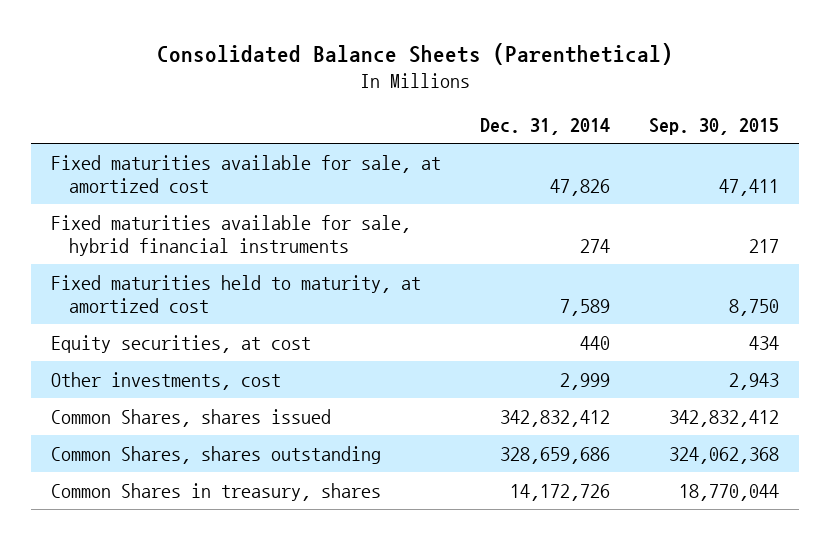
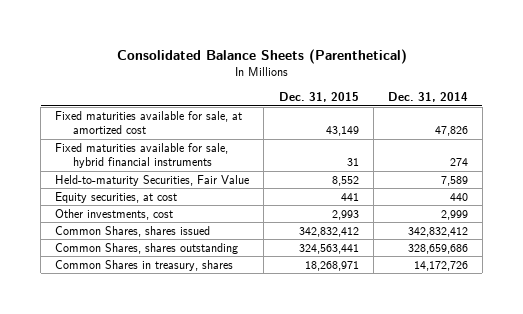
[649,118,780,136] Sep. 30, 2015 -> none
none -> [278,92,359,103] Dec. 31, 2015
[50,274,421,313] Fixed maturities held to maturity, at amortized cost -> [55,174,250,186] Held-to-maturity Securities, Fair Value

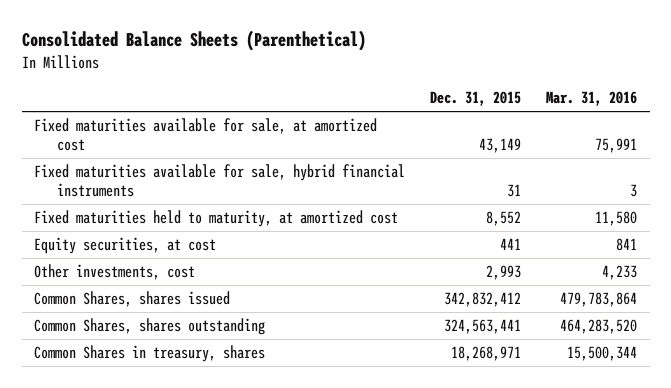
[387,92,468,103] Dec. 31, 2014 -> none
none -> [546,91,638,107] Mar. 31, 2016
[55,174,250,186] Held-to-maturity Securities, Fair Value -> [34,210,399,228] Fixed maturities held to maturity, at amortized cost

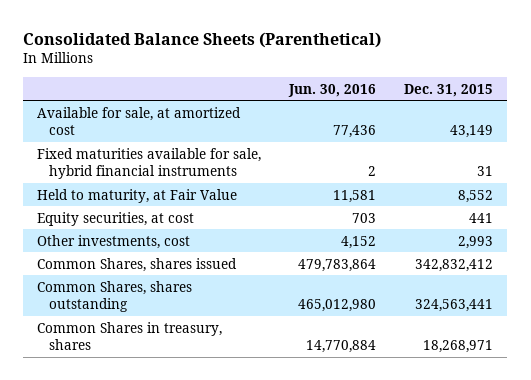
[546,91,638,107] Mar. 31, 2016 -> none
none -> [288,83,377,97] Jun. 30, 2016
[34,118,378,152] Fixed maturities available for sale, at amortized cost -> [37,106,242,136] Available for sale, at amortized cost
[34,210,399,228] Fixed maturities held to maturity, at amortized cost -> [37,188,238,203] Held to maturity, at Fair Value

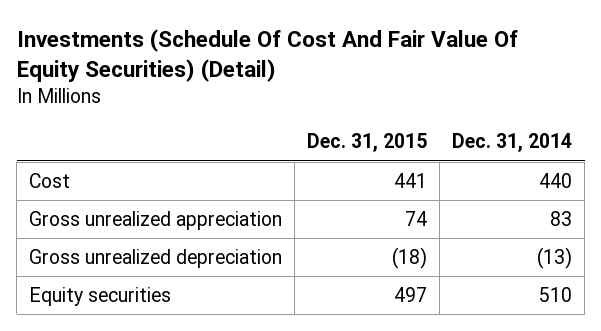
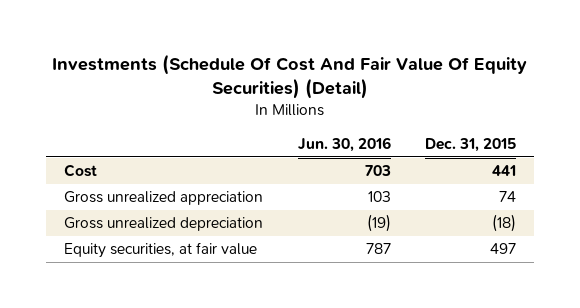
[452,133,573,153] Dec. 31, 2014 -> none
none -> [297,137,391,153] Jun. 30, 2016
[29,286,172,306] Equity securities -> [63,242,257,259] Equity securities, at fair value

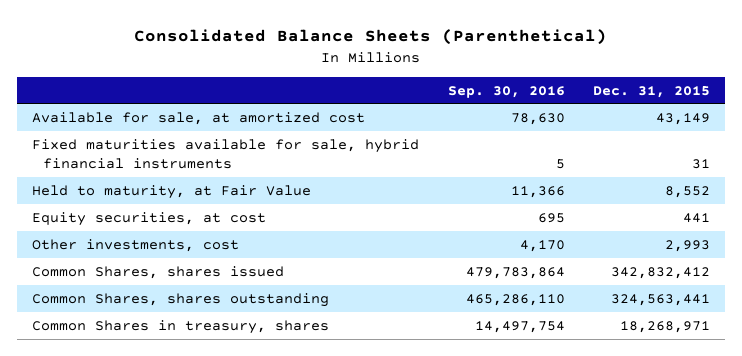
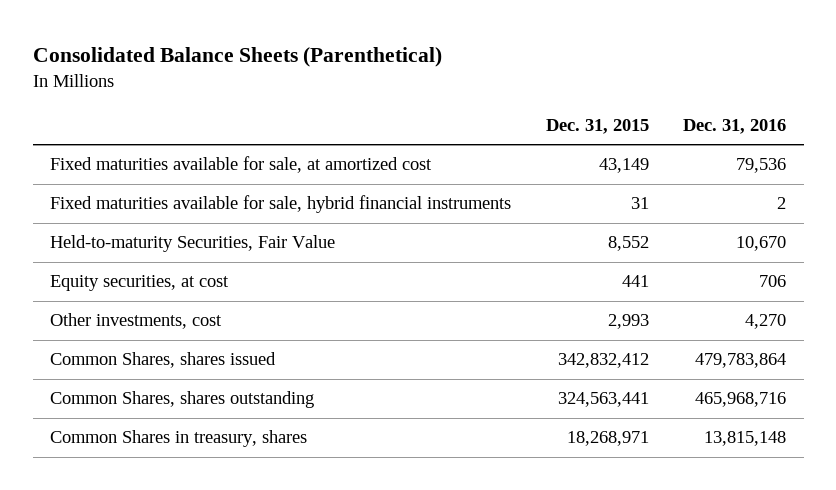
[447,85,565,98] Sep. 30, 2016 -> none
none -> [683,119,787,135] Dec. 31, 2016
[31,111,365,125] Available for sale, at amortized cost -> [49,156,432,174] Fixed maturities available for sale, at amortized cost
[31,184,311,199] Held to maturity, at Fair Value -> [49,235,335,253] Held-to-maturity Securities, Fair Value

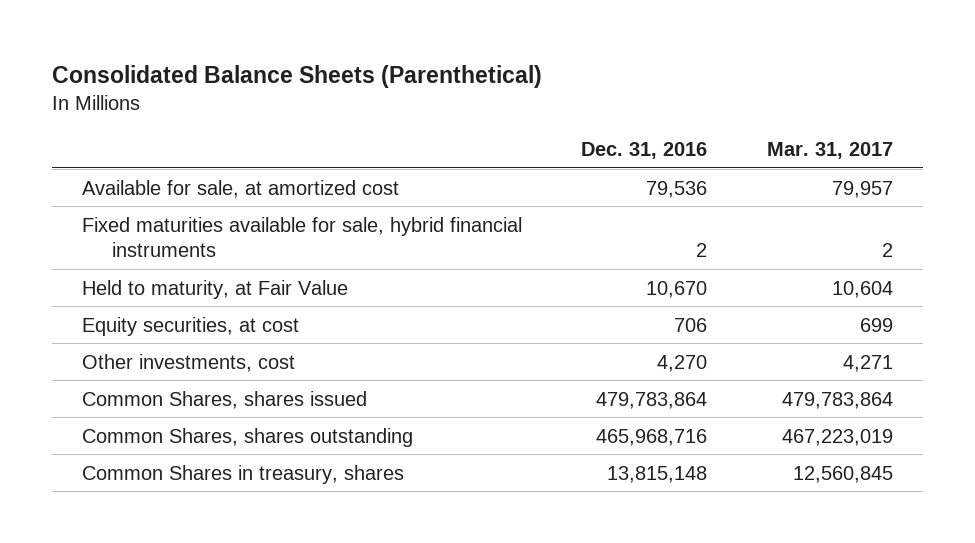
[545,119,649,135] Dec. 31, 2015 -> none
none -> [767,142,894,160] Mar. 31, 2017
[49,156,432,174] Fixed maturities available for sale, at amortized cost -> [81,179,399,198] Available for sale, at amortized cost
[49,235,335,253] Held-to-maturity Securities, Fair Value -> [81,279,348,299] Held to maturity, at Fair Value

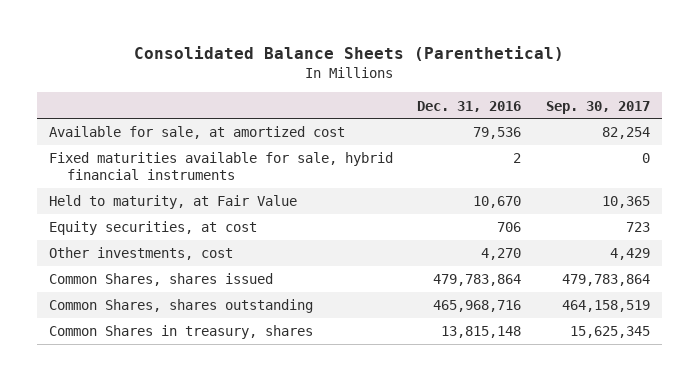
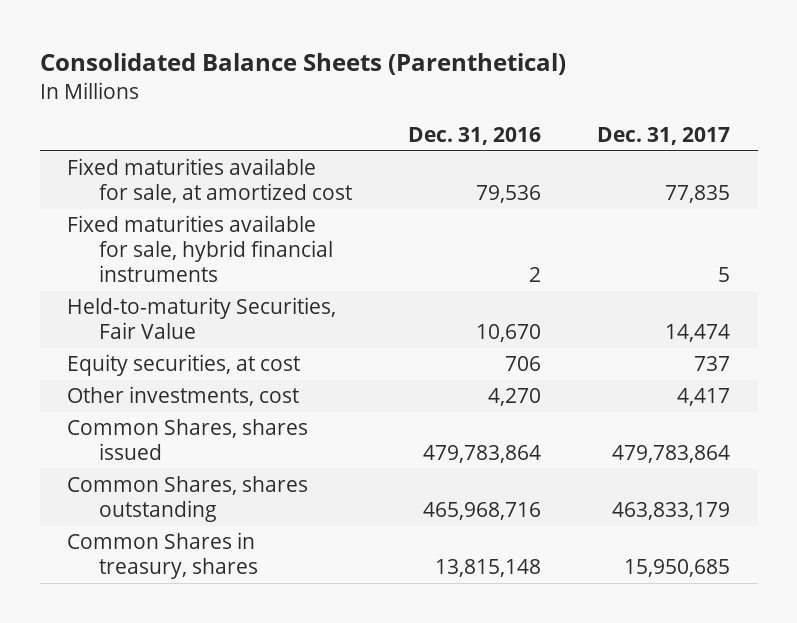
[545,100,650,114] Sep. 30, 2017 -> none
none -> [596,127,730,146] Dec. 31, 2017
[49,126,346,140] Available for sale, at amortized cost -> [67,158,353,204] Fixed maturities available for sale, at amortized cost
[49,195,298,210] Held to maturity, at Fair Value -> [67,297,337,340] Held-to-maturity Securities, Fair Value

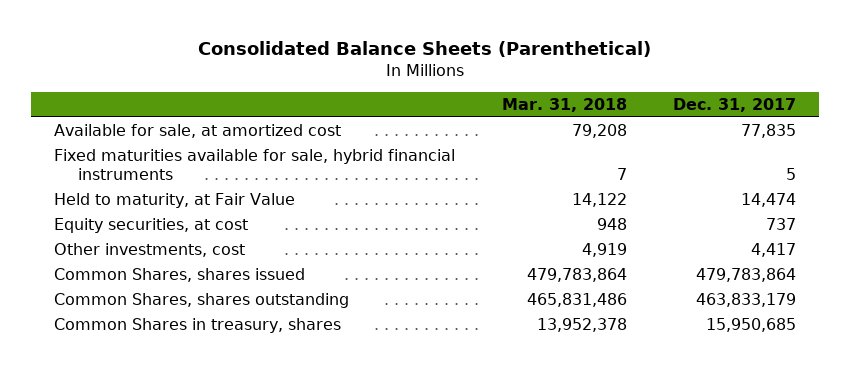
[408,127,542,146] Dec. 31, 2016 -> none
none -> [501,97,627,112] Mar. 31, 2018
[67,158,353,204] Fixed maturities available for sale, at amortized cost -> [54,124,342,139] Available for sale, at amortized cost
[67,297,337,340] Held-to-maturity Securities, Fair Value -> [54,193,296,209] Held to maturity, at Fair Value

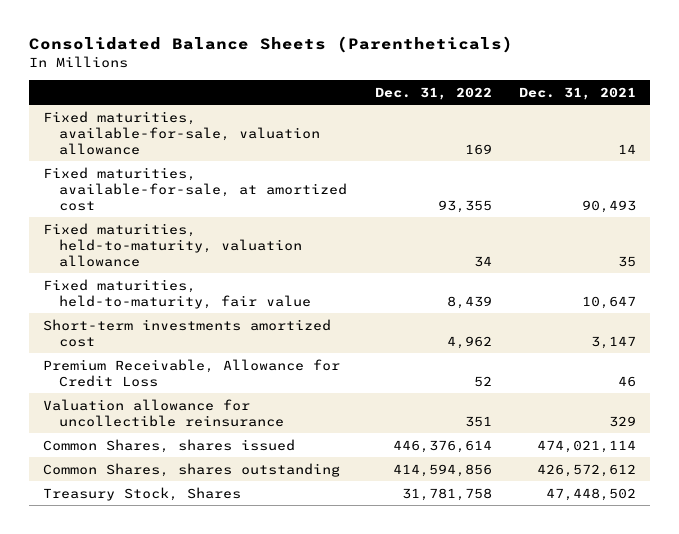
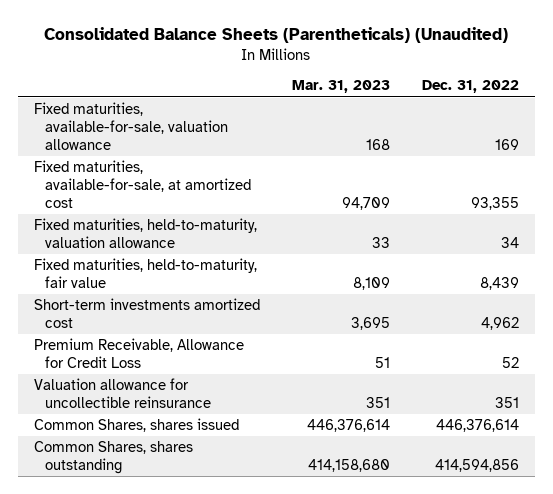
[28,36,513,54] Consolidated Balance Sheets (Parentheticals) -> [44,27,509,44] Consolidated Balance Sheets (Parentheticals) (Unaudited)
[519,86,637,100] Dec. 31, 2021 -> none
none -> [291,80,390,94] Mar. 31, 2023
[42,486,241,501] Treasury Stock, Shares -> none

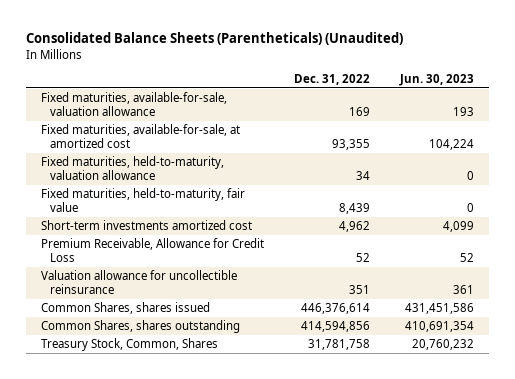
[291,80,390,94] Mar. 31, 2023 -> none
none -> [399,74,475,87] Jun. 30, 2023
none -> [40,337,218,351] Treasury Stock, Common, Shares

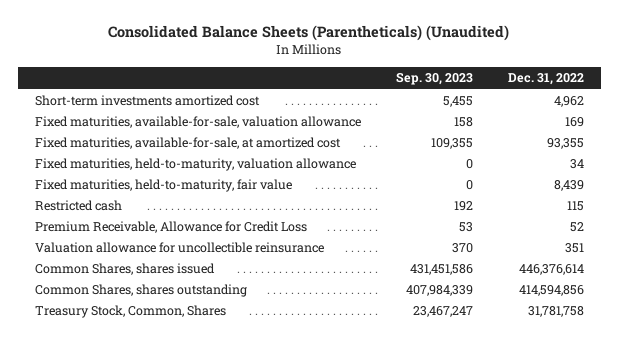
[399,74,475,87] Jun. 30, 2023 -> none
none -> [395,72,473,86] Sep. 30, 2023
[40,219,252,230] Short-term investments amortized cost -> [35,95,261,107] Short-term investments amortized cost
none -> [35,200,123,212] Restricted cash

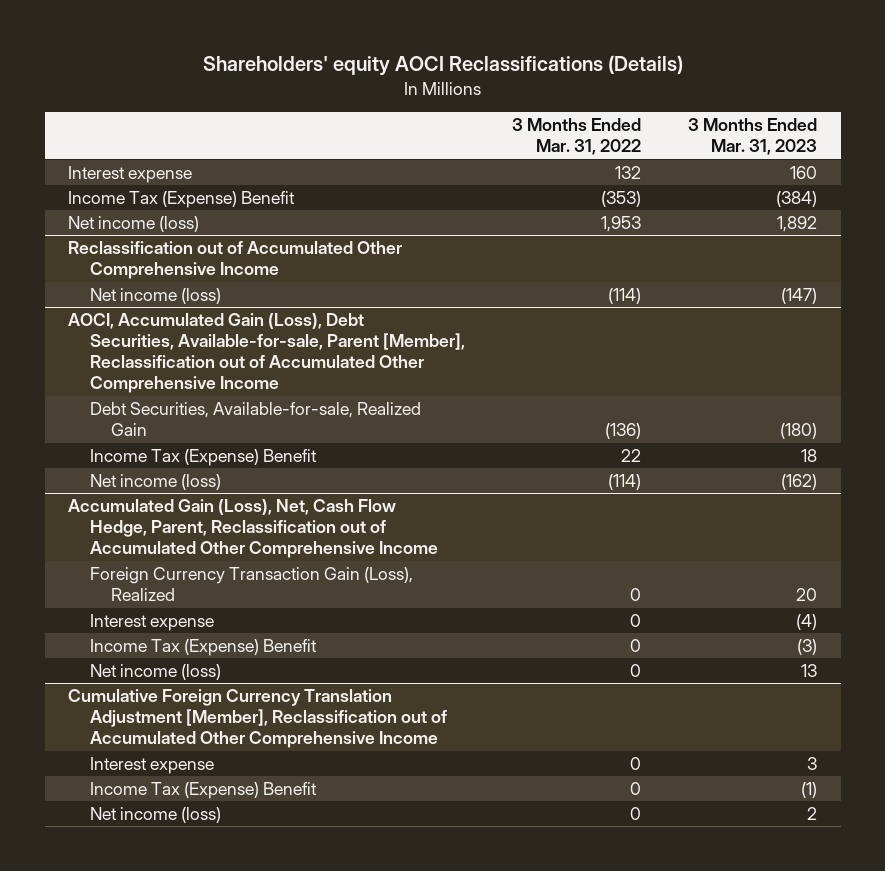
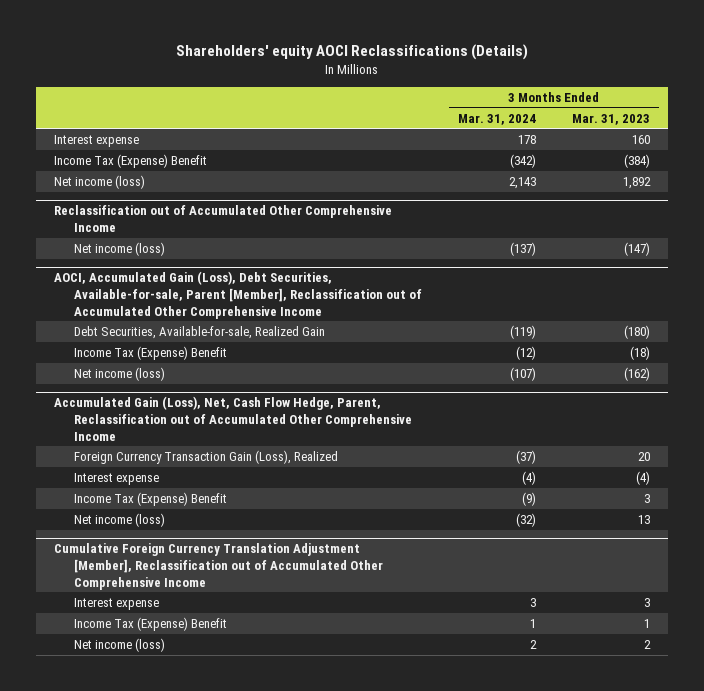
[511,118,641,156] 3 Months Ended Mar. 31, 2022 -> none
none -> [458,113,537,125] Mar. 31, 2024
[801,449,818,463] 18 -> [630,346,651,361] (18)
[797,639,818,656] (3) -> [644,494,651,504] 3
[801,782,818,799] (1) -> [644,619,651,629] 1

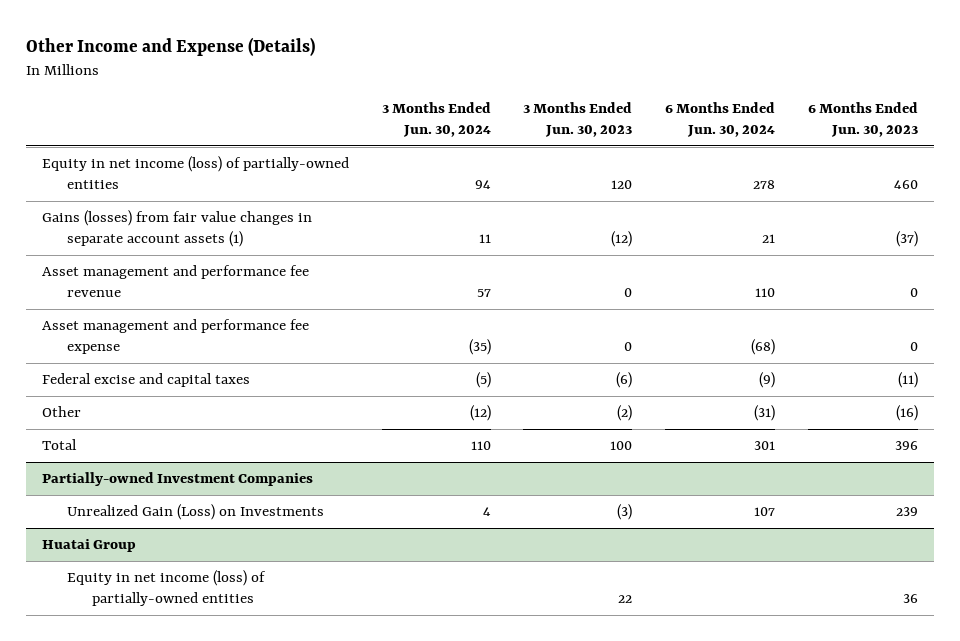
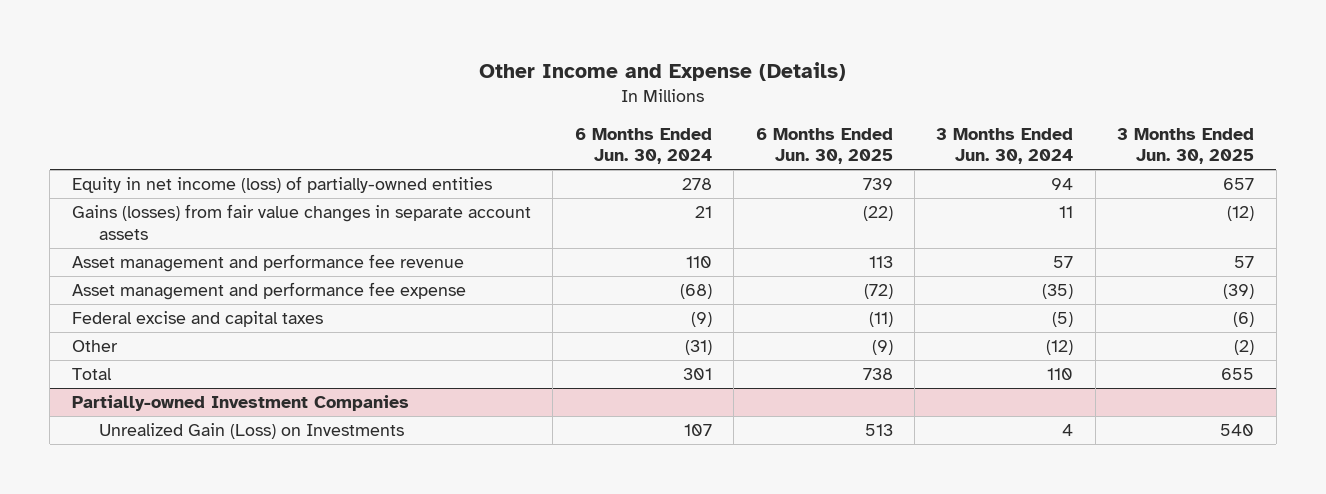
[523,102,633,138] 3 Months Ended Jun. 30, 2023 -> none
[807,102,918,138] 6 Months Ended Jun. 30, 2023 -> none
none -> [755,128,893,165] 6 Months Ended Jun. 30, 2025
none -> [1117,128,1255,165] 3 Months Ended Jun. 30, 2025
[41,210,312,248] Gains (losses) from fair value changes in separate account assets (1) -> [71,204,531,240] Gains (losses) from fair value changes in separate account assets
[41,539,136,553] Huatai Group -> none
[66,570,266,607] Equity in net income (loss) of partially-owned entities -> none

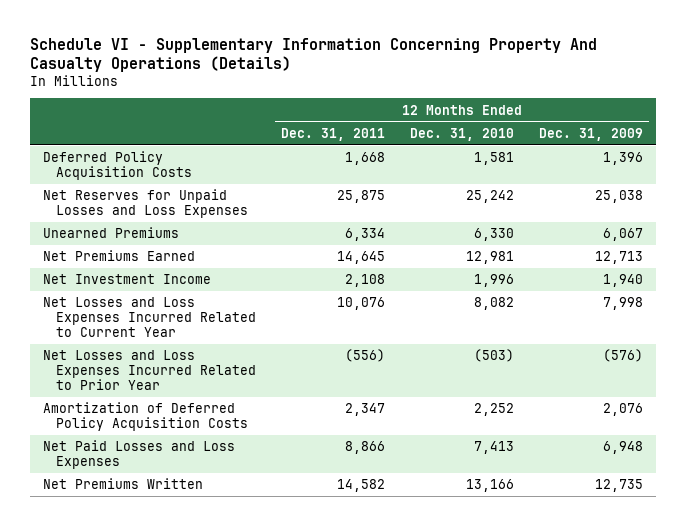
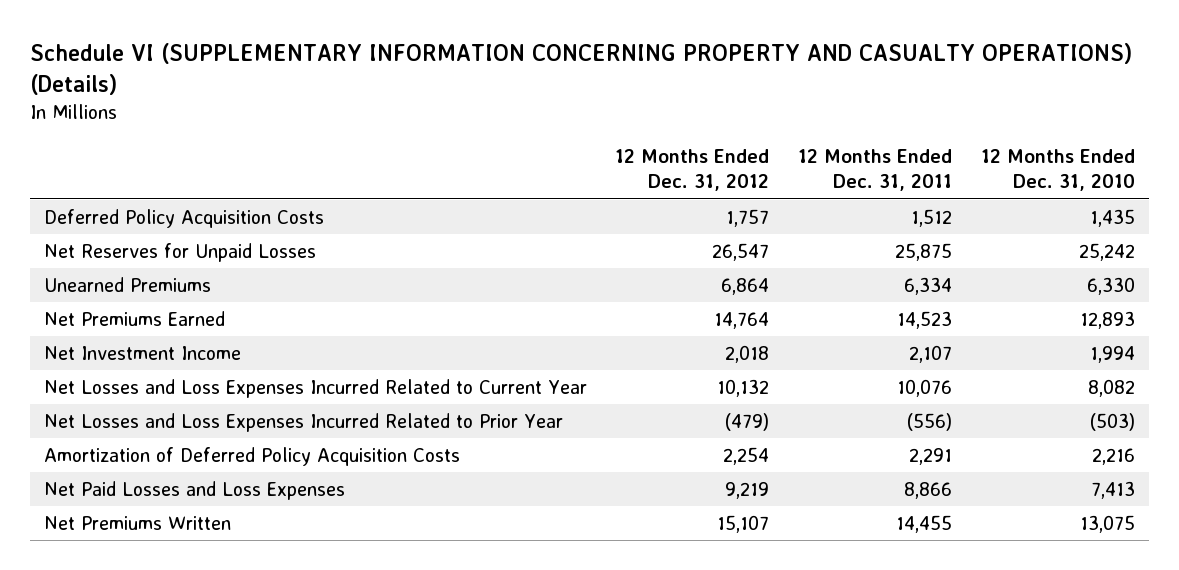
[30,37,598,73] Schedule VI - Supplementary Information Concerning Property And Casualty Operations (Details) -> [29,42,1132,95] Schedule VI (SUPPLEMENTARY INFORMATION CONCERNING PROPERTY AND CASUALTY OPERATIONS) (Details)
[539,127,644,141] Dec. 31, 2009 -> none
none -> [615,148,770,192] 12 Months Ended Dec. 31, 2012
[344,152,385,166] 1,668 -> [911,208,953,227] 1,512
[474,152,515,166] 1,581 -> [1089,208,1135,227] 1,435
[42,189,248,219] Net Reserves for Unpaid Losses and Loss Expenses -> [43,242,316,262] Net Reserves for Unpaid Losses
[336,251,385,265] 14,645 -> [897,310,953,329] 14,523
[466,251,515,265] 12,981 -> [1079,310,1135,329] 12,893
[344,274,385,288] 2,108 -> [909,344,953,363] 2,107
[474,274,515,288] 1,996 -> [1089,345,1135,363] 1,994
[344,403,385,417] 2,347 -> [909,447,953,465] 2,291
[474,403,515,417] 2,252 -> [1091,447,1135,465] 2,216
[336,479,385,493] 14,582 -> [896,514,953,533] 14,455
[466,479,515,493] 13,166 -> [1079,514,1135,533] 13,075

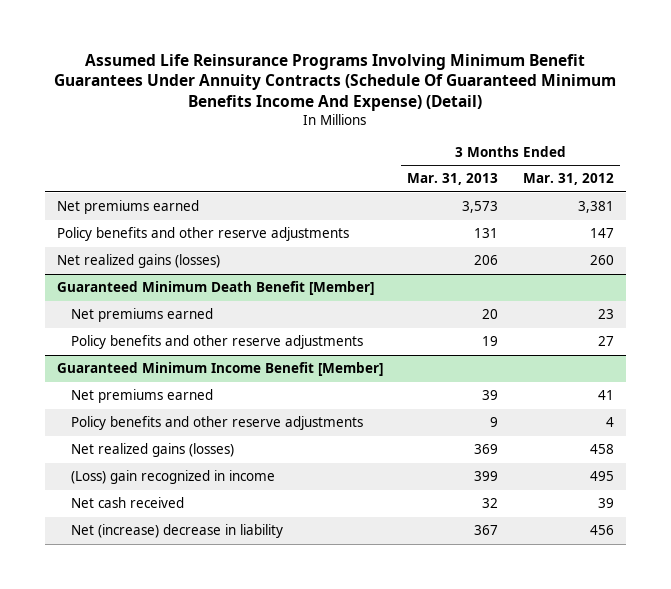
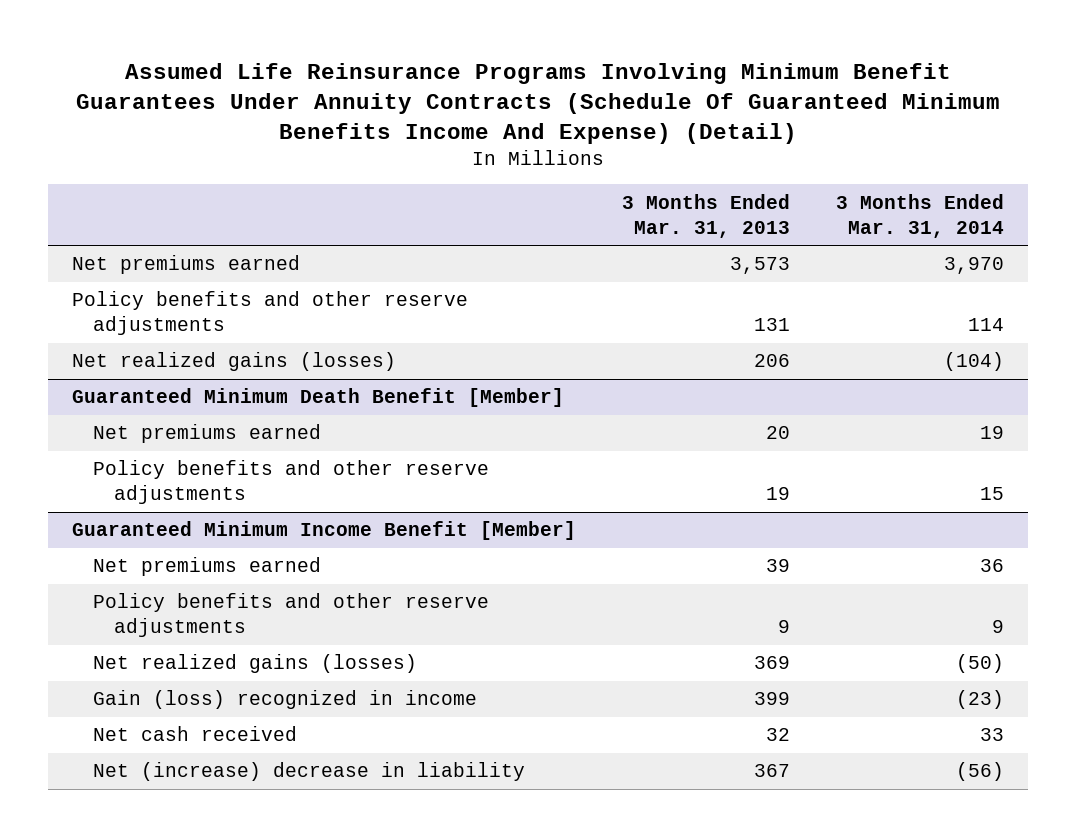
[522,173,614,186] Mar. 31, 2012 -> none
none -> [836,193,1005,238] 3 Months Ended Mar. 31, 2014
[71,470,276,485] (Loss) gain recognized in income -> [92,690,477,710] Gain (loss) recognized in income

